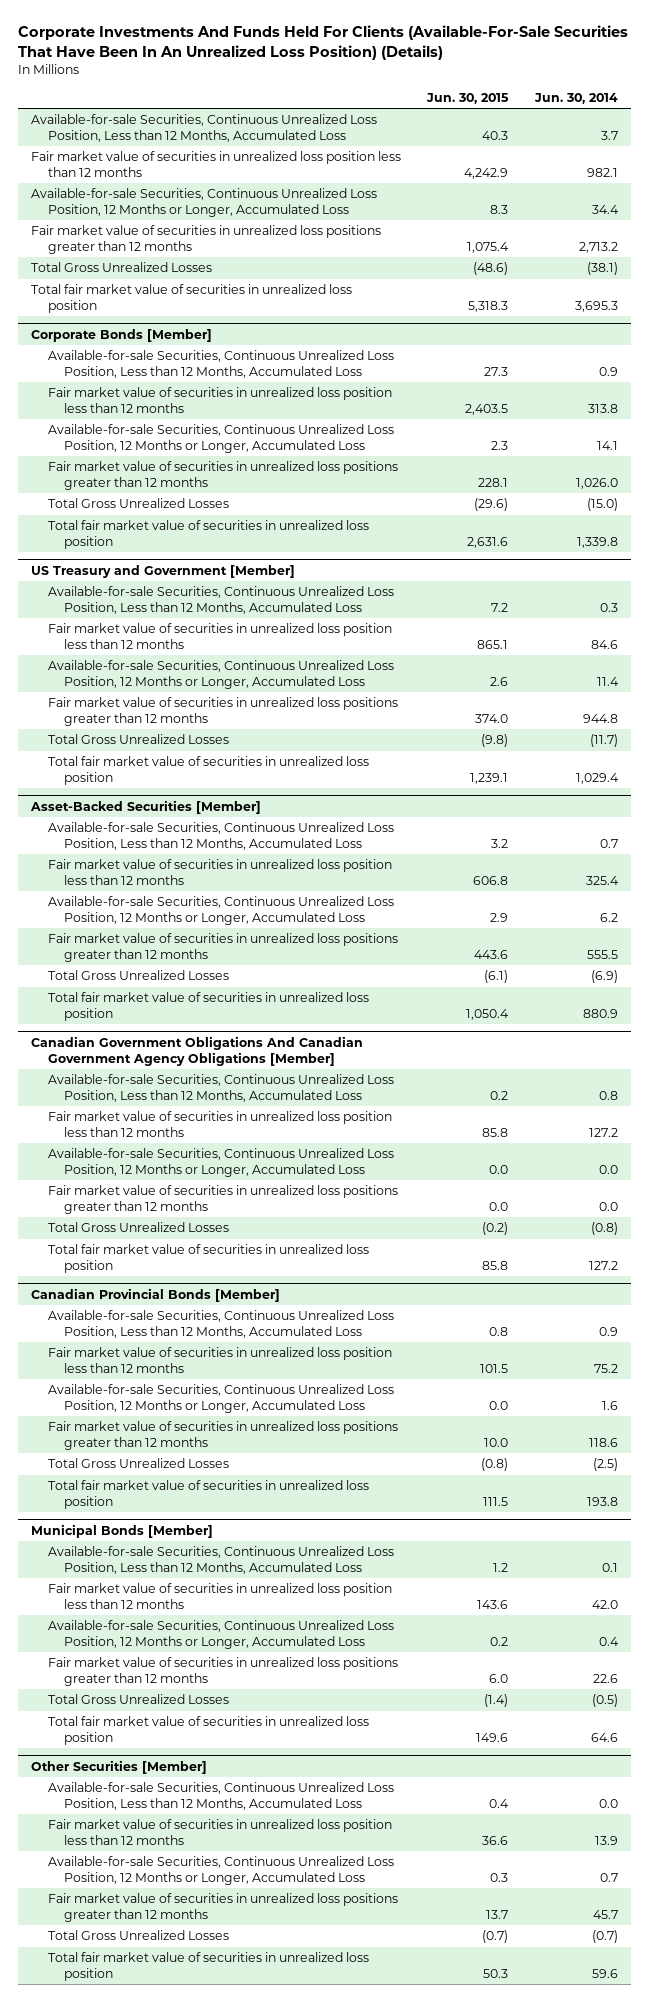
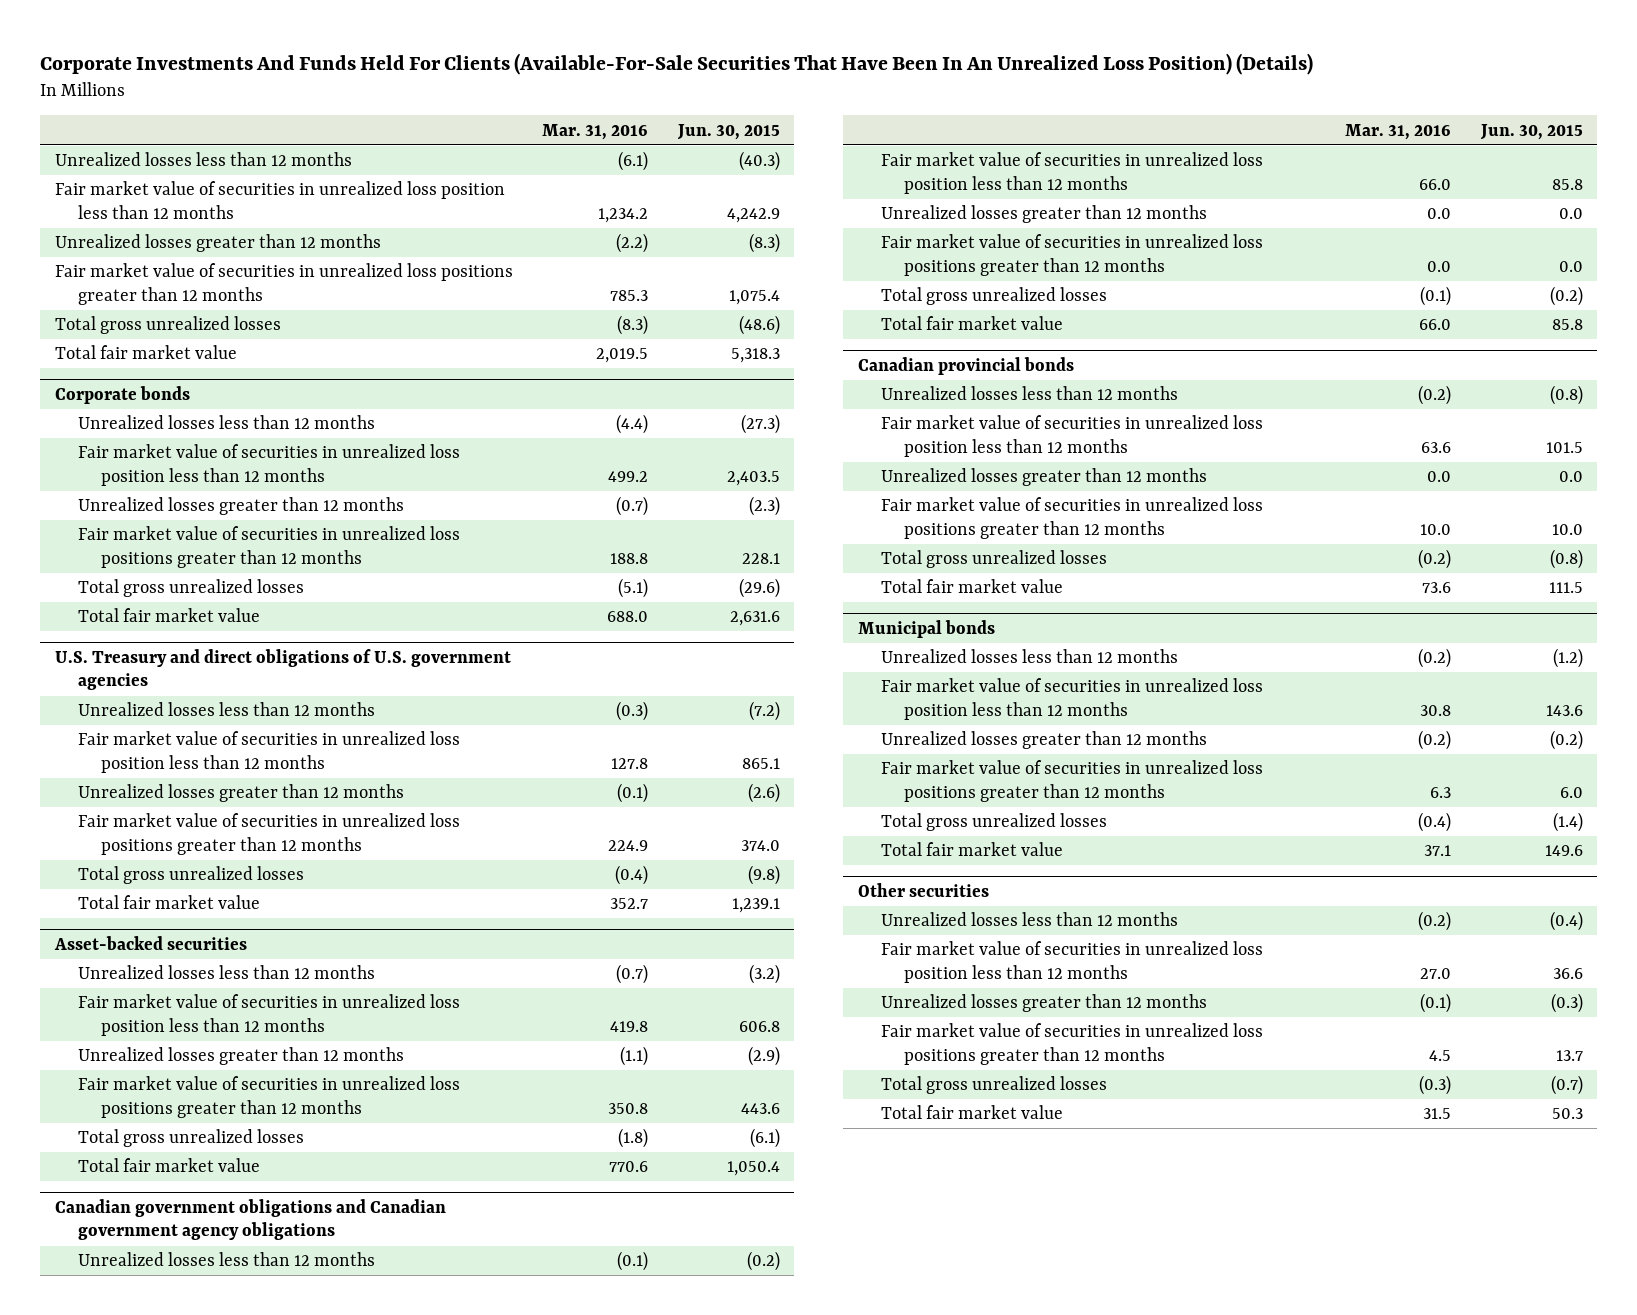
[533,92,618,104] Jun. 30, 2014 -> none
none -> [542,123,649,140] Mar. 31, 2016
[30,114,377,143] Available-for-sale Securities, Continuous Unrealized Loss Position, Less than 12 Months, Accumulated Loss -> [54,152,352,167] Unrealized losses less than 12 months
[482,131,509,141] 40.3 -> [738,151,780,172] (40.3)
[30,188,377,218] Available-for-sale Securities, Continuous Unrealized Loss Position, 12 Months or Longer, Accumulated Loss -> [54,234,381,253] Unrealized losses greater than 12 months
[490,205,509,215] 8.3 -> [748,233,780,254] (8.3)
[30,262,212,273] Total Gross Unrealized Losses -> [54,316,281,335] Total gross unrealized losses
[30,284,352,314] Total fair market value of securities in unrealized loss position -> [54,345,237,360] Total fair market value
[30,329,212,343] Corporate Bonds [Member] -> [54,385,190,404] Corporate bonds
[47,350,394,379] Available-for-sale Securities, Continuous Unrealized Loss Position, Less than 12 Months, Accumulated Loss -> [77,415,375,430] Unrealized losses less than 12 months
[484,367,509,377] 27.3 -> [740,414,780,435] (27.3)
[47,424,394,454] Available-for-sale Securities, Continuous Unrealized Loss Position, 12 Months or Longer, Accumulated Loss -> [77,497,404,516] Unrealized losses greater than 12 months
[491,441,509,451] 2.3 -> [748,496,780,517] (2.3)
[47,498,229,509] Total Gross Unrealized Losses -> [77,579,304,598] Total gross unrealized losses
[47,520,369,550] Total fair market value of securities in unrealized loss position -> [77,608,260,623] Total fair market value
[30,565,295,579] US Treasury and Government [Member] -> [54,648,511,691] U.S. Treasury and direct obligations of U.S. government agencies
[47,586,394,615] Available-for-sale Securities, Continuous Unrealized Loss Position, Less than 12 Months, Accumulated Loss -> [77,702,375,717] Unrealized losses less than 12 months
[491,603,509,613] 7.2 -> [748,701,780,722] (7.2)
[47,660,394,690] Available-for-sale Securities, Continuous Unrealized Loss Position, 12 Months or Longer, Accumulated Loss -> [77,784,404,803] Unrealized losses greater than 12 months
[490,677,509,687] 2.6 -> [747,783,780,804] (2.6)
[47,734,229,745] Total Gross Unrealized Losses -> [77,866,304,885] Total gross unrealized losses
[47,756,369,786] Total fair market value of securities in unrealized loss position -> [77,895,260,910] Total fair market value
[29,800,261,815] Asset-Backed Securities [Member] -> [53,935,247,950] Asset-backed securities
[47,822,394,851] Available-for-sale Securities, Continuous Unrealized Loss Position, Less than 12 Months, Accumulated Loss -> [77,965,375,980] Unrealized losses less than 12 months
[491,839,509,849] 3.2 -> [748,964,780,985] (3.2)
[47,896,394,926] Available-for-sale Securities, Continuous Unrealized Loss Position, 12 Months or Longer, Accumulated Loss -> [77,1047,404,1066] Unrealized losses greater than 12 months
[490,913,509,923] 2.9 -> [747,1046,780,1067] (2.9)
[47,970,229,981] Total Gross Unrealized Losses -> [77,1129,304,1148] Total gross unrealized losses
[47,992,369,1022] Total fair market value of securities in unrealized loss position -> [77,1158,260,1173] Total fair market value
[30,1036,363,1067] Canadian Government Obligations And Canadian Government Agency Obligations [Member] -> [54,1198,446,1241] Canadian government obligations and Canadian government agency obligations
[47,1074,394,1103] Available-for-sale Securities, Continuous Unrealized Loss Position, Less than 12 Months, Accumulated Loss -> [77,1252,375,1267] Unrealized losses less than 12 months
[490,1091,509,1101] 0.2 -> [746,1251,780,1272] (0.2)
[47,1148,394,1178] Available-for-sale Securities, Continuous Unrealized Loss Position, 12 Months or Longer, Accumulated Loss -> [881,205,1208,224] Unrealized losses greater than 12 months
[47,1222,229,1233] Total Gross Unrealized Losses -> [881,287,1108,306] Total gross unrealized losses
[47,1244,369,1274] Total fair market value of securities in unrealized loss position -> [881,316,1064,331] Total fair market value
[30,1288,280,1303] Canadian Provincial Bonds [Member] -> [857,356,1074,375] Canadian provincial bonds
[47,1310,394,1339] Available-for-sale Securities, Continuous Unrealized Loss Position, Less than 12 Months, Accumulated Loss -> [881,386,1179,401] Unrealized losses less than 12 months
[489,1327,509,1337] 0.8 -> [1549,385,1583,406] (0.8)
[47,1384,394,1414] Available-for-sale Securities, Continuous Unrealized Loss Position, 12 Months or Longer, Accumulated Loss -> [881,468,1208,487] Unrealized losses greater than 12 months
[47,1458,229,1469] Total Gross Unrealized Losses -> [881,550,1108,569] Total gross unrealized losses
[47,1480,369,1510] Total fair market value of securities in unrealized loss position -> [881,579,1064,594] Total fair market value
[30,1524,213,1539] Municipal Bonds [Member] -> [857,619,995,638] Municipal bonds
[47,1546,394,1575] Available-for-sale Securities, Continuous Unrealized Loss Position, Less than 12 Months, Accumulated Loss -> [881,649,1179,664] Unrealized losses less than 12 months
[493,1563,509,1573] 1.2 -> [1552,648,1583,669] (1.2)
[47,1620,394,1650] Available-for-sale Securities, Continuous Unrealized Loss Position, 12 Months or Longer, Accumulated Loss -> [881,731,1208,750] Unrealized losses greater than 12 months
[490,1637,509,1647] 0.2 -> [1549,730,1583,751] (0.2)
[47,1694,229,1705] Total Gross Unrealized Losses -> [881,813,1108,832] Total gross unrealized losses
[47,1716,369,1746] Total fair market value of securities in unrealized loss position -> [881,842,1064,857] Total fair market value
[30,1760,207,1775] Other Securities [Member] -> [857,882,989,897] Other securities
[47,1782,394,1811] Available-for-sale Securities, Continuous Unrealized Loss Position, Less than 12 Months, Accumulated Loss -> [881,912,1179,927] Unrealized losses less than 12 months
[489,1799,510,1809] 0.4 -> [1549,911,1583,932] (0.4)
[47,1856,394,1886] Available-for-sale Securities, Continuous Unrealized Loss Position, 12 Months or Longer, Accumulated Loss -> [881,994,1208,1013] Unrealized losses greater than 12 months
[490,1873,509,1883] 0.3 -> [1550,993,1583,1014] (0.3)
[47,1930,229,1941] Total Gross Unrealized Losses -> [881,1076,1108,1095] Total gross unrealized losses
[47,1952,369,1982] Total fair market value of securities in unrealized loss position -> [881,1105,1064,1120] Total fair market value

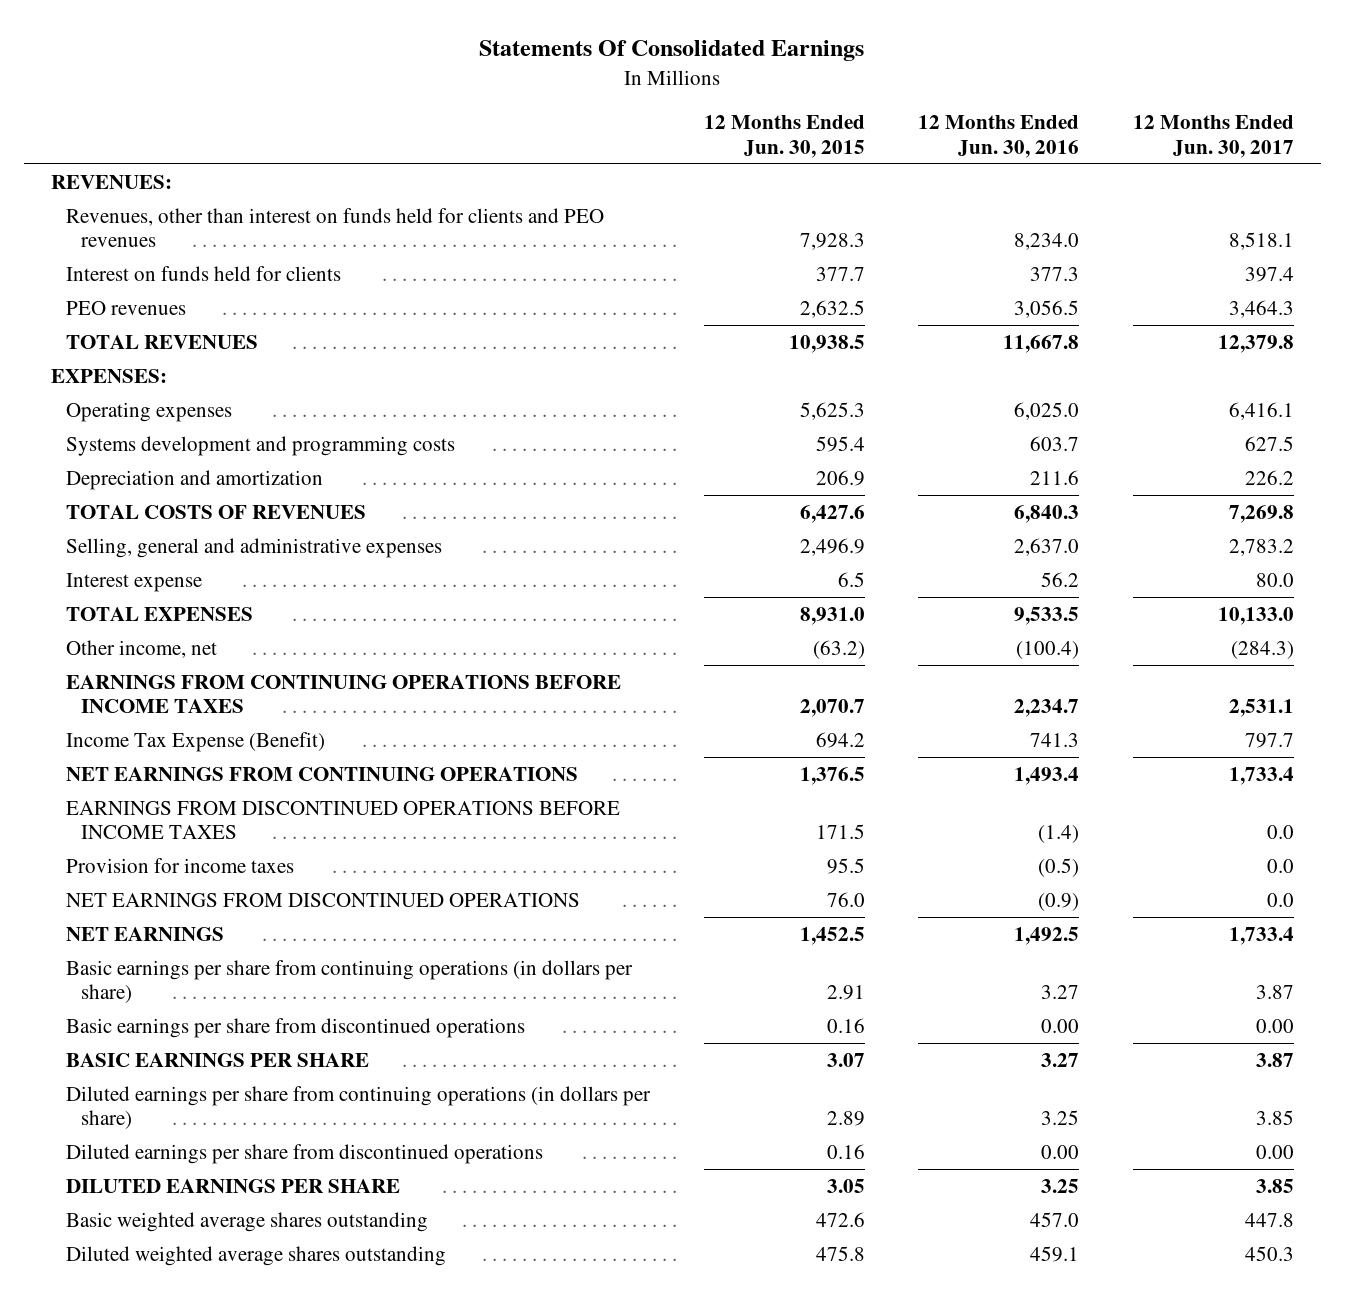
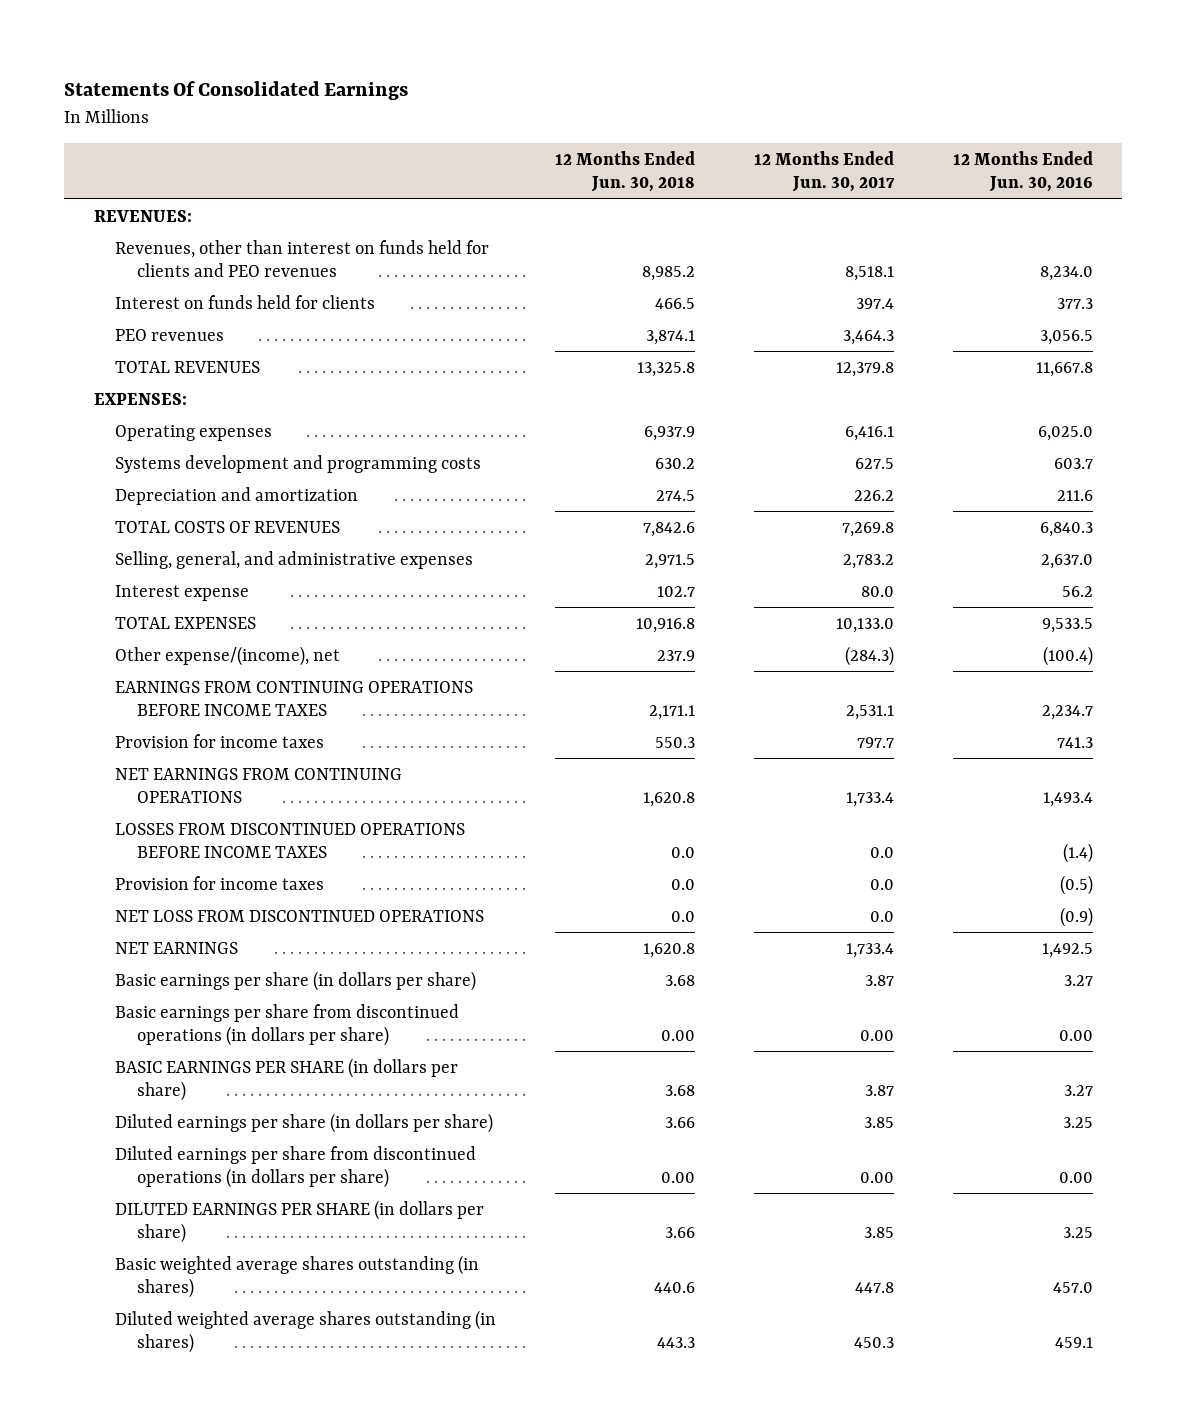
[703,115,865,158] 12 Months Ended Jun. 30, 2015 -> none
none -> [555,151,696,193] 12 Months Ended Jun. 30, 2018
[66,537,443,558] Selling, general and administrative expenses -> [115,550,474,569] Selling, general, and administrative expenses
[66,639,218,658] Other income, net -> [115,645,341,666] Other expense/(income), net
[66,731,326,752] Income Tax Expense (Benefit) -> [115,733,325,748] Provision for income taxes
[66,800,621,840] EARNINGS FROM DISCONTINUED OPERATIONS BEFORE INCOME TAXES -> [115,822,466,859] LOSSES FROM DISCONTINUED OPERATIONS BEFORE INCOME TAXES
[66,892,581,907] NET EARNINGS FROM DISCONTINUED OPERATIONS -> [115,909,485,922] NET LOSS FROM DISCONTINUED OPERATIONS
[66,959,634,1004] Basic earnings per share from continuing operations (in dollars per share) -> [115,970,477,991] Basic earnings per share (in dollars per share)
[66,1017,526,1038] Basic earnings per share from discontinued operations -> [115,1003,460,1047] Basic earnings per share from discontinued operations (in dollars per share)
[66,1052,370,1067] BASIC EARNINGS PER SHARE -> [115,1057,459,1102] BASIC EARNINGS PER SHARE (in dollars per share)
[66,1085,652,1130] Diluted earnings per share from continuing operations (in dollars per share) -> [115,1112,494,1133] Diluted earnings per share (in dollars per share)
[66,1143,544,1164] Diluted earnings per share from discontinued operations -> [115,1145,477,1189] Diluted earnings per share from discontinued operations (in dollars per share)
[66,1178,401,1193] DILUTED EARNINGS PER SHARE -> [115,1199,485,1244] DILUTED EARNINGS PER SHARE (in dollars per share)
[66,1211,429,1232] Basic weighted average shares outstanding -> [115,1254,480,1299] Basic weighted average shares outstanding (in shares)
[66,1245,447,1266] Diluted weighted average shares outstanding -> [115,1309,497,1354] Diluted weighted average shares outstanding (in shares)

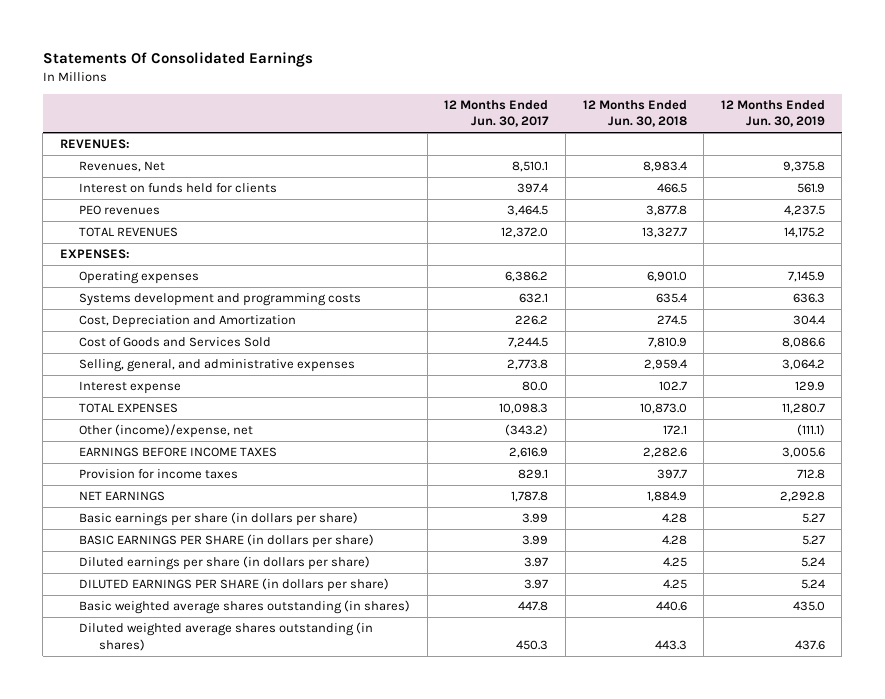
[952,151,1093,193] 12 Months Ended Jun. 30, 2016 -> none
none -> [720,99,825,128] 12 Months Ended Jun. 30, 2019
[115,239,490,278] Revenues, other than interest on funds held for clients and PEO revenues -> none
none -> [79,161,166,173] Revenues, Net
[646,329,696,345] 3,874.1 -> [645,205,687,217] 3,877.8
[842,329,894,345] 3,464.3 -> [507,205,549,217] 3,464.5
[637,361,696,377] 13,325.8 -> [641,227,687,239] 13,327.7
[835,361,894,377] 12,379.8 -> [501,227,549,239] 12,372.0
[115,520,341,533] TOTAL COSTS OF REVENUES -> none
[644,425,696,441] 6,937.9 -> [646,271,687,283] 6,901.0
[844,425,894,441] 6,416.1 -> [505,271,549,283] 6,386.2
[655,457,696,469] 630.2 -> [655,293,687,304] 635.4
[854,457,894,469] 627.5 -> [519,293,549,304] 632.1
[115,486,359,505] Depreciation and amortization -> [79,315,297,329] Cost, Depreciation and Amortization
none -> [79,337,272,348] Cost of Goods and Services Sold
[645,553,696,569] 2,971.5 -> [643,359,687,371] 2,959.4
[842,553,894,569] 2,783.2 -> [507,359,549,371] 2,773.8
[115,767,403,804] NET EARNINGS FROM CONTINUING OPERATIONS -> none
[115,822,466,859] LOSSES FROM DISCONTINUED OPERATIONS BEFORE INCOME TAXES -> none
[115,875,325,890] Provision for income taxes -> none
[115,909,485,922] NET LOSS FROM DISCONTINUED OPERATIONS -> none
[115,1003,460,1047] Basic earnings per share from discontinued operations (in dollars per share) -> none
[115,1145,477,1189] Diluted earnings per share from discontinued operations (in dollars per share) -> none
[636,617,696,633] 10,916.8 -> [639,403,687,415] 10,873.0
[835,617,894,633] 10,133.0 -> [499,403,549,415] 10,098.3
[115,645,341,666] Other expense/(income), net -> [79,424,254,439] Other (income)/expense, net
[657,649,696,661] 237.9 -> [662,425,687,436] 172.1
[844,645,894,666] (284.3) -> [505,424,549,437] (343.2)
[115,680,474,717] EARNINGS FROM CONTINUING OPERATIONS BEFORE INCOME TAXES -> [79,447,278,458] EARNINGS BEFORE INCOME TAXES
[649,705,696,721] 2,171.1 -> [642,447,687,459] 2,282.6
[845,705,894,721] 2,531.1 -> [509,447,549,459] 2,616.9
[655,736,696,748] 550.3 -> [656,469,687,480] 397.7
[856,736,894,748] 797.7 -> [518,469,549,480] 829.1
[643,942,696,958] 1,620.8 -> [646,491,687,503] 1,884.9
[845,942,894,958] 1,733.4 -> [511,491,549,503] 1,787.8
[665,974,696,986] 3.68 -> [661,513,687,524] 4.28
[864,974,894,986] 3.87 -> [522,513,549,524] 3.99
[665,1085,696,1097] 3.68 -> [661,535,687,546] 4.28
[864,1085,894,1097] 3.87 -> [522,535,549,546] 3.99
[665,1116,696,1128] 3.66 -> [662,557,687,568] 4.25
[863,1116,894,1128] 3.85 -> [524,557,549,568] 3.97
[665,1227,696,1239] 3.66 -> [662,579,687,590] 4.25
[863,1227,894,1239] 3.85 -> [524,579,549,590] 3.97

